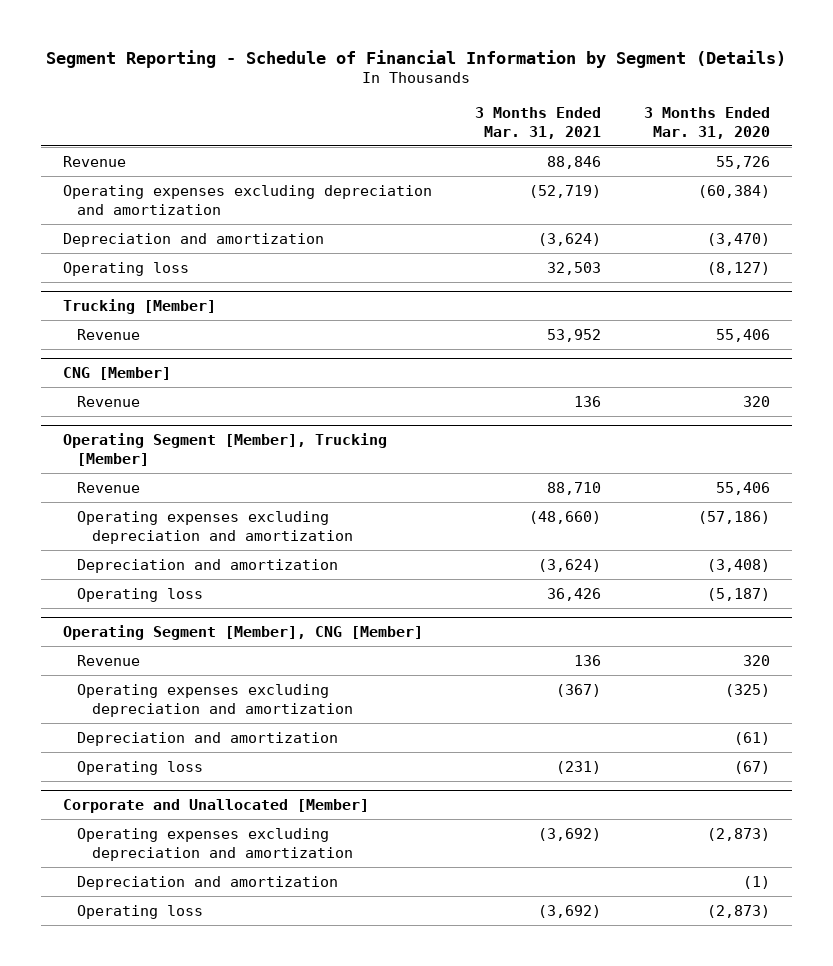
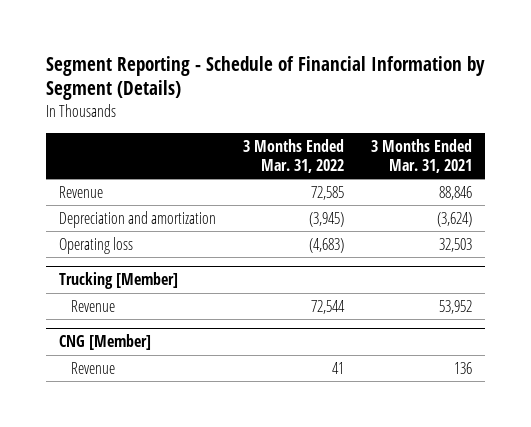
[644,106,771,139] 3 Months Ended Mar. 31, 2020 -> none
none -> [242,138,344,173] 3 Months Ended Mar. 31, 2022
[62,184,432,215] Operating expenses excluding depreciation and amortization -> none
[62,433,387,467] Operating Segment [Member], Trucking [Member] -> none
[77,481,141,493] Revenue -> none
[77,510,353,544] Operating expenses excluding depreciation and amortization -> none
[77,558,339,573] Depreciation and amortization -> none
[77,587,204,602] Operating loss -> none
[62,625,423,641] Operating Segment [Member], CNG [Member] -> none
[77,654,141,666] Revenue -> none
[77,683,353,717] Operating expenses excluding depreciation and amortization -> none
[77,731,339,746] Depreciation and amortization -> none
[77,760,204,775] Operating loss -> none
[62,799,369,814] Corporate and Unallocated [Member] -> none
[77,827,353,861] Operating expenses excluding depreciation and amortization -> none
[77,875,339,890] Depreciation and amortization -> none
[77,904,204,919] Operating loss -> none

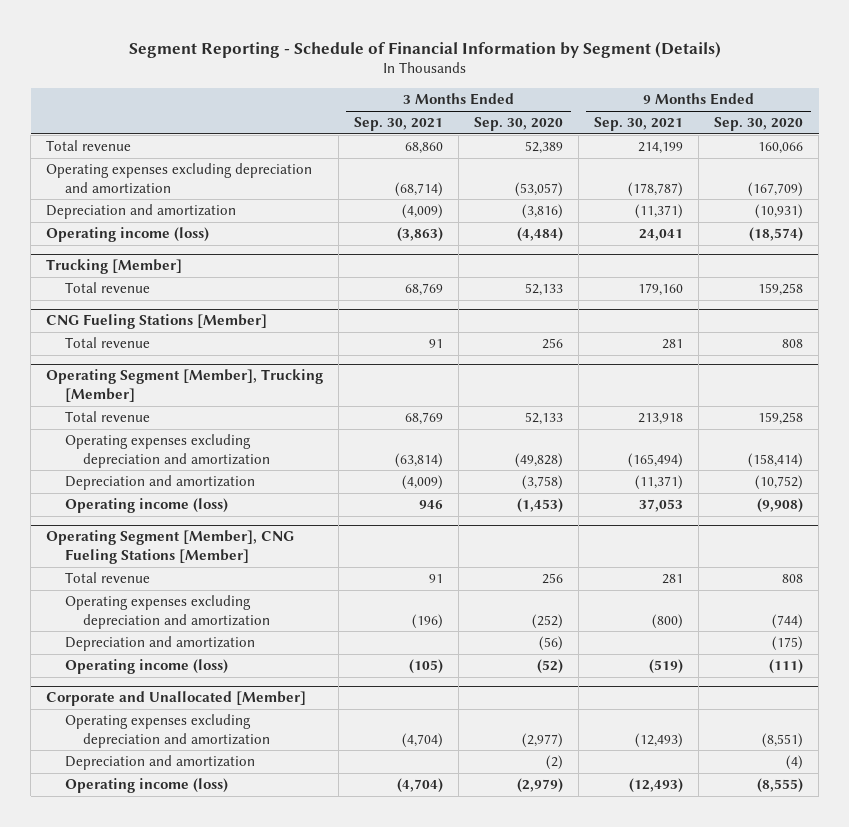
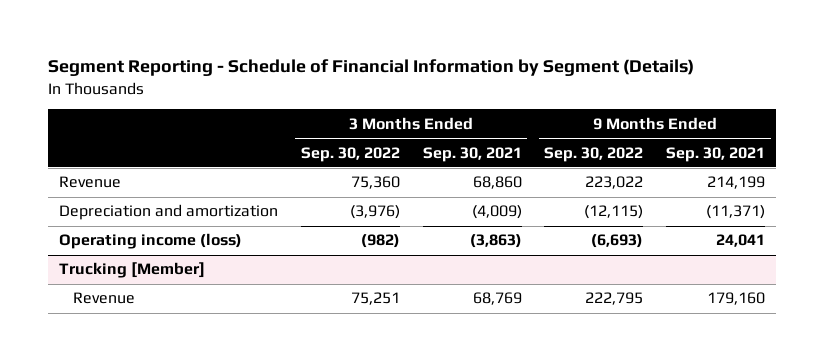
[474,117,564,132] Sep. 30, 2020 -> none
[714,117,804,132] Sep. 30, 2020 -> none
none -> [300,146,400,162] Sep. 30, 2022
none -> [544,146,644,162] Sep. 30, 2022
[46,163,313,194] Operating expenses excluding depreciation and amortization -> none
[46,140,132,152] Total revenue -> [59,176,122,189] Revenue
[46,314,268,330] CNG Fueling Stations [Member] -> none
[64,337,150,349] Total revenue -> none
[46,369,324,402] Operating Segment [Member], Trucking [Member] -> none
[64,411,150,423] Total revenue -> none
[64,434,271,468] Operating expenses excluding depreciation and amortization -> none
[64,475,255,491] Depreciation and amortization -> none
[64,498,228,514] Operating income (loss) -> none
[46,530,295,564] Operating Segment [Member], CNG Fueling Stations [Member] -> none
[64,572,150,584] Total revenue -> none
[64,595,271,629] Operating expenses excluding depreciation and amortization -> none
[64,636,255,652] Depreciation and amortization -> none
[64,659,228,675] Operating income (loss) -> none
[46,691,307,707] Corporate and Unallocated [Member] -> none
[64,714,271,748] Operating expenses excluding depreciation and amortization -> none
[64,755,255,771] Depreciation and amortization -> none
[64,778,228,794] Operating income (loss) -> none
[64,282,150,294] Total revenue -> [72,292,135,305] Revenue

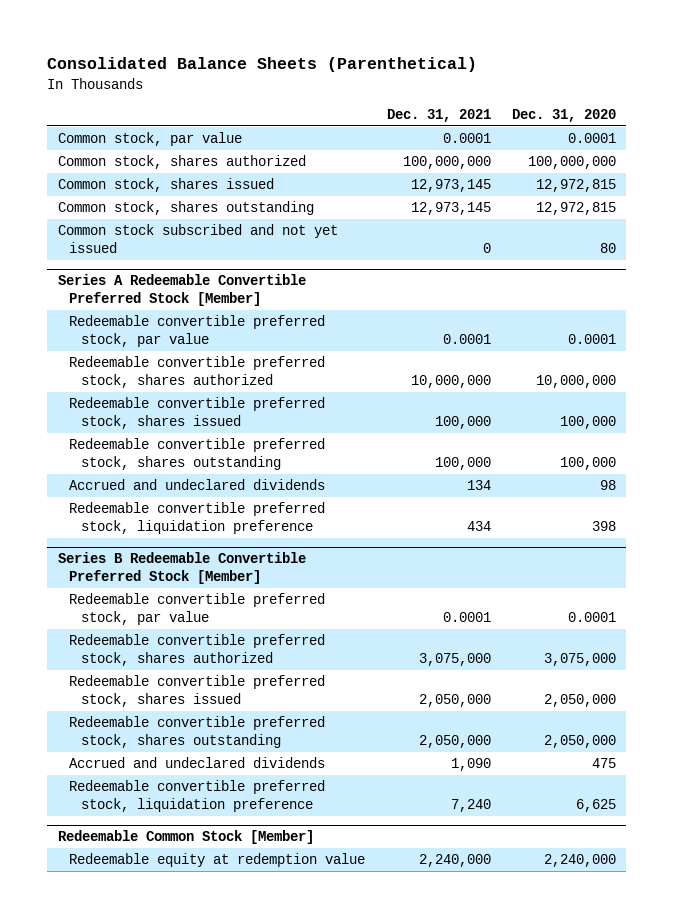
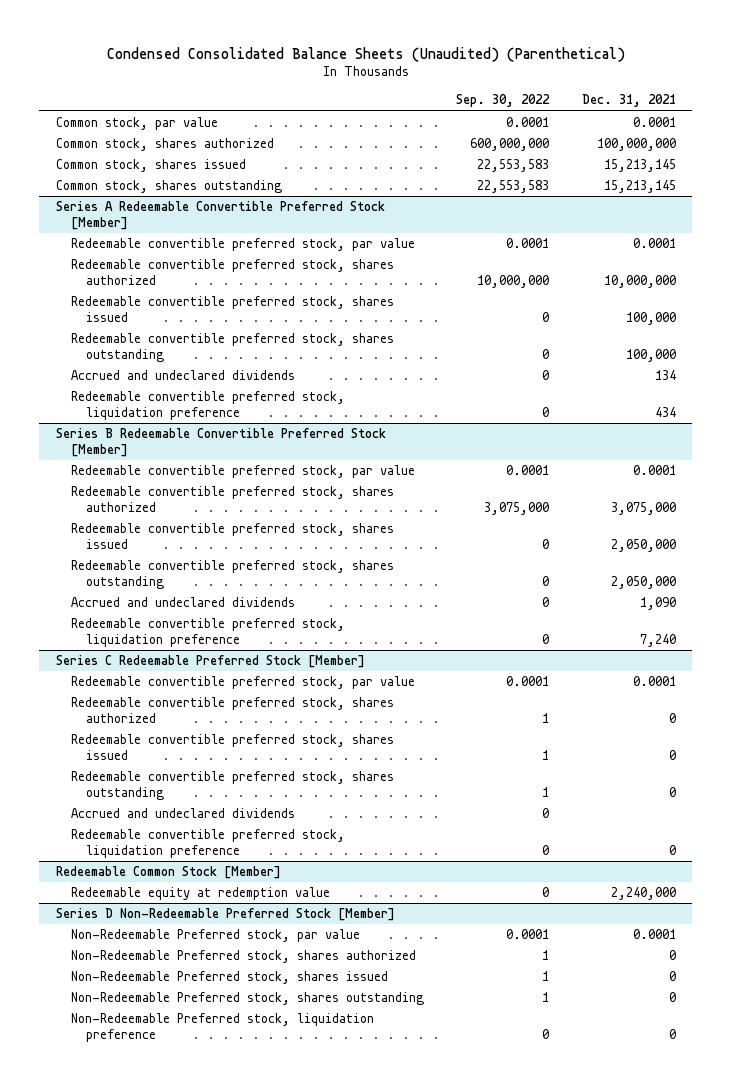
[47,57,478,73] Consolidated Balance Sheets (Parenthetical) -> [106,47,625,63] Condensed Consolidated Balance Sheets (Unaudited) (Parenthetical)
[511,109,616,123] Dec. 31, 2020 -> none
none -> [456,94,551,108] Sep. 30, 2022
[57,224,338,254] Common stock subscribed and not yet issued -> none
[410,179,491,193] 12,973,145 -> [603,159,676,173] 15,213,145
[410,202,491,216] 12,973,145 -> [603,180,676,194] 15,213,145
none -> [55,655,365,669] Series C Redeemable Preferred Stock [Member]
none -> [70,676,415,690] Redeemable convertible preferred stock, par value
none -> [70,697,394,723] Redeemable convertible preferred stock, shares authorized
none -> [70,734,394,760] Redeemable convertible preferred stock, shares issued
none -> [70,771,394,800] Redeemable convertible preferred stock, shares outstanding
none -> [70,808,295,819] Accrued and undeclared dividends
none -> [70,829,345,858] Redeemable convertible preferred stock, liquidation preference
none -> [55,908,395,922] Series D Non-Redeemable Preferred Stock [Member]
none -> [70,929,360,943] Non-Redeemable Preferred stock, par value
none -> [70,950,416,964] Non-Redeemable Preferred stock, shares authorized
none -> [70,971,388,985] Non-Redeemable Preferred stock, shares issued
none -> [70,992,424,1006] Non-Redeemable Preferred stock, shares outstanding
none -> [70,1013,374,1042] Non-Redeemable Preferred stock, liquidation preference

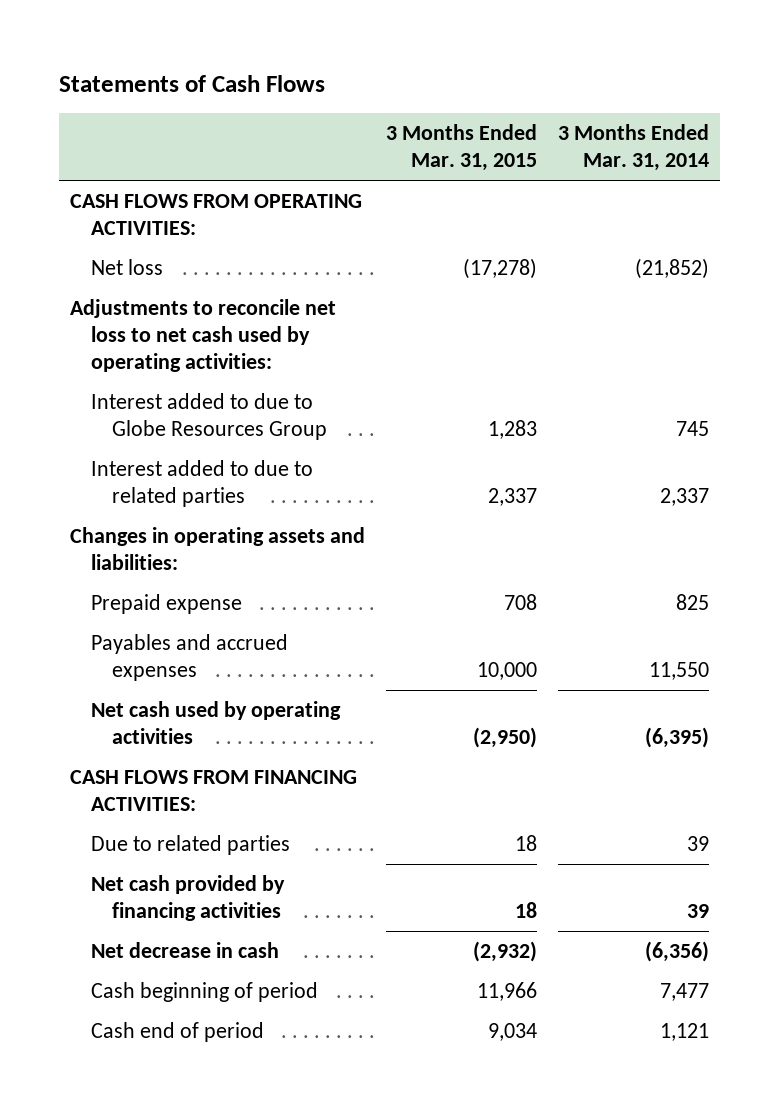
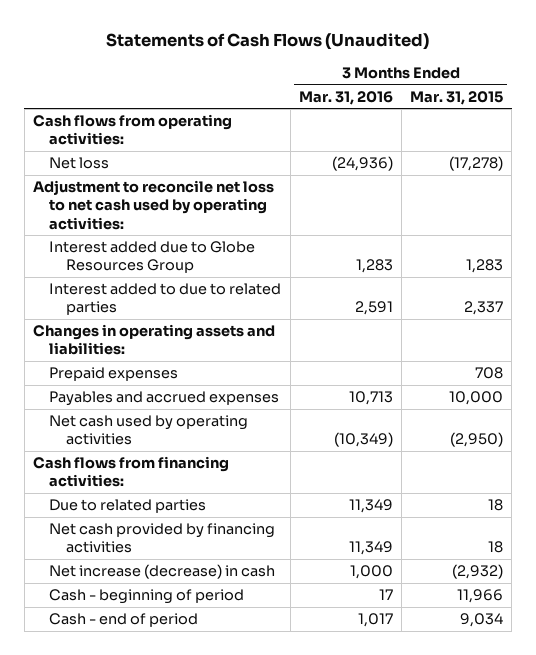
[58,75,325,93] Statements of Cash Flows -> [106,33,430,51] Statements of Cash Flows (Unaudited)
[558,124,710,172] 3 Months Ended Mar. 31, 2014 -> none
none -> [298,90,393,105] Mar. 31, 2016
[69,194,362,236] CASH FLOWS FROM OPERATING ACTIVITIES: -> [32,114,232,146] Cash flows from operating activities:
[69,299,336,372] Adjustments to reconcile net loss to net cash used by operating activities: -> [32,180,274,230] Adjustment to reconcile net loss to net cash used by operating activities:
[90,393,327,441] Interest added to due to Globe Resources Group -> [49,241,256,274] Interest added due to Globe Resources Group
[90,594,242,615] Prepaid expense -> [49,367,179,382] Prepaid expenses
[69,770,357,812] CASH FLOWS FROM FINANCING ACTIVITIES: -> [32,456,229,488] Cash flows from financing activities:
[90,942,279,959] Net decrease in cash -> [49,564,276,580] Net increase (decrease) in cash
[90,982,318,1003] Cash beginning of period -> [49,589,245,605] Cash - beginning of period
[90,1022,264,1043] Cash end of period -> [49,613,199,628] Cash - end of period

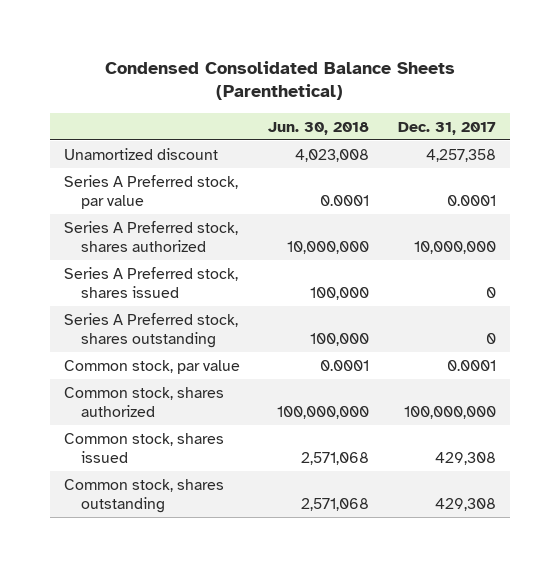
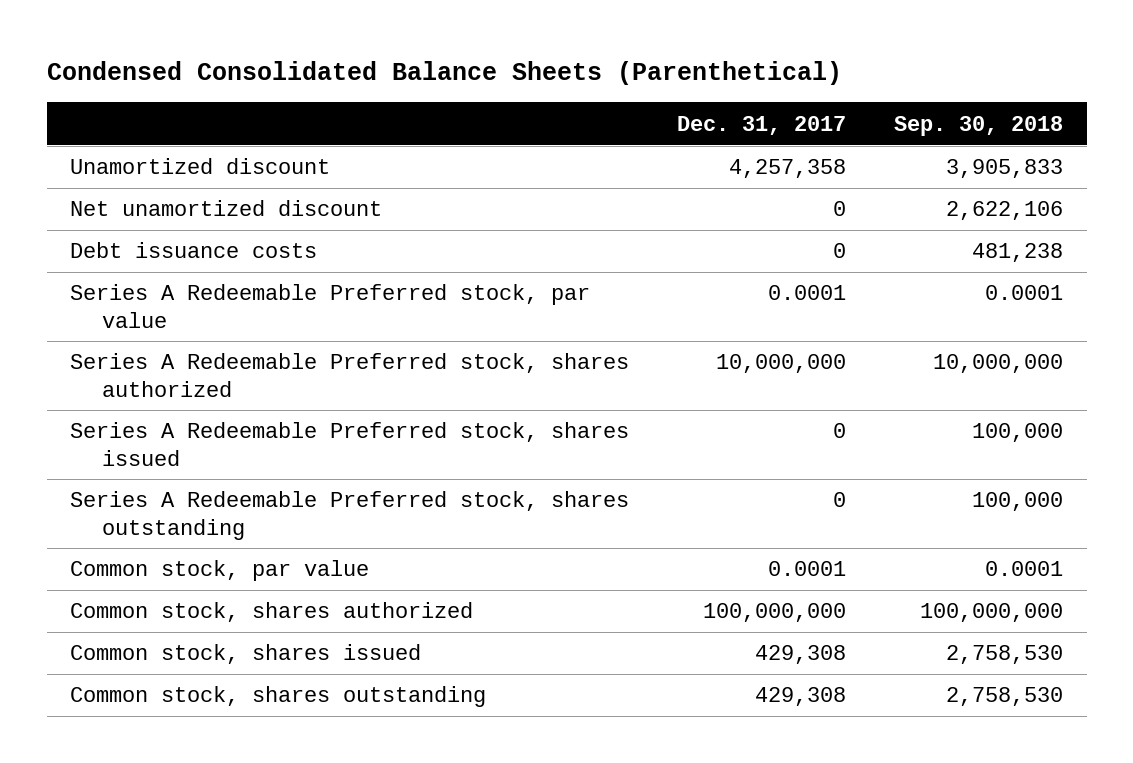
[268,121,370,135] Jun. 30, 2018 -> none
none -> [893,115,1063,136] Sep. 30, 2018
none -> [70,200,383,217] Net unamortized discount
none -> [70,242,318,259] Debt issuance costs
[64,174,239,209] Series A Preferred stock, par value -> [70,284,591,328] Series A Redeemable Preferred stock, par value
[64,220,239,252] Series A Preferred stock, shares authorized -> [70,353,630,397] Series A Redeemable Preferred stock, shares authorized
[64,266,239,298] Series A Preferred stock, shares issued -> [70,422,630,466] Series A Redeemable Preferred stock, shares issued
[64,312,239,348] Series A Preferred stock, shares outstanding -> [70,491,630,540] Series A Redeemable Preferred stock, shares outstanding

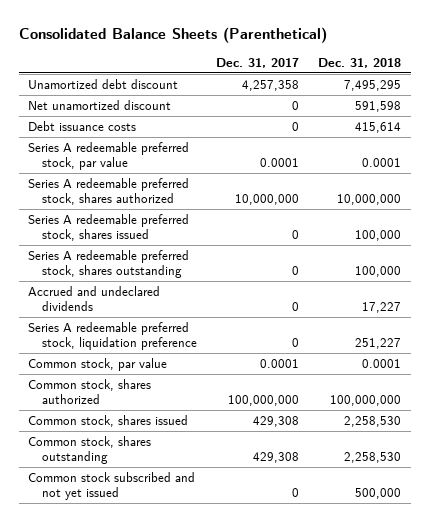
[46,61,842,86] Condensed Consolidated Balance Sheets (Parenthetical) -> [18,26,327,43] Consolidated Balance Sheets (Parenthetical)
[893,115,1063,136] Sep. 30, 2018 -> none
none -> [318,57,402,68] Dec. 31, 2018
[70,158,331,175] Unamortized discount -> [28,79,179,90] Unamortized debt discount
[70,284,591,328] Series A Redeemable Preferred stock, par value -> [28,142,190,170] Series A redeemable preferred stock, par value
[70,353,630,397] Series A Redeemable Preferred stock, shares authorized -> [28,178,190,205] Series A redeemable preferred stock, shares authorized
[70,422,630,466] Series A Redeemable Preferred stock, shares issued -> [28,214,190,241] Series A redeemable preferred stock, shares issued
[70,491,630,540] Series A Redeemable Preferred stock, shares outstanding -> [28,250,190,278] Series A redeemable preferred stock, shares outstanding
none -> [28,286,161,311] Accrued and undeclared dividends
none -> [28,322,197,350] Series A redeemable preferred stock, liquidation preference
none -> [28,472,196,500] Common stock subscribed and not yet issued

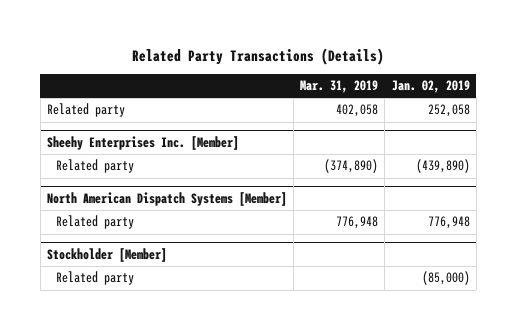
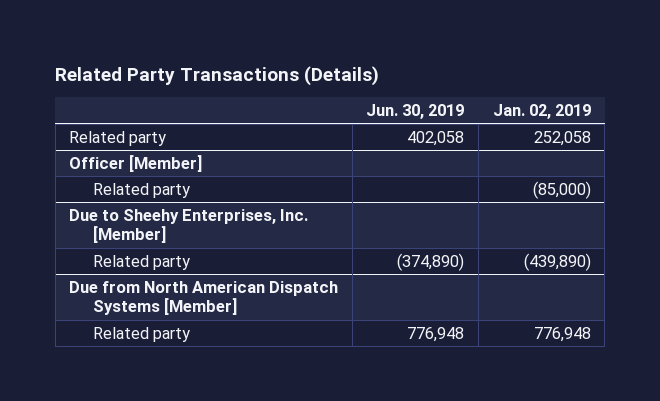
[300,80,379,94] Mar. 31, 2019 -> none
none -> [366,104,465,120] Jun. 30, 2019
none -> [69,154,203,172] Officer [Member]
none -> [93,182,191,198] Related party
[46,135,239,150] Sheehy Enterprises Inc. [Member] -> [69,208,309,244] Due to Sheehy Enterprises, Inc. [Member]
[46,191,287,206] North American Dispatch Systems [Member] -> [69,280,339,316] Due from North American Dispatch Systems [Member]
[46,247,167,262] Stockholder [Member] -> none
[56,271,135,286] Related party -> none

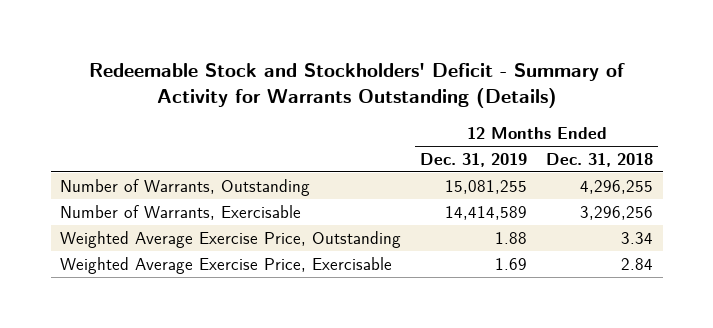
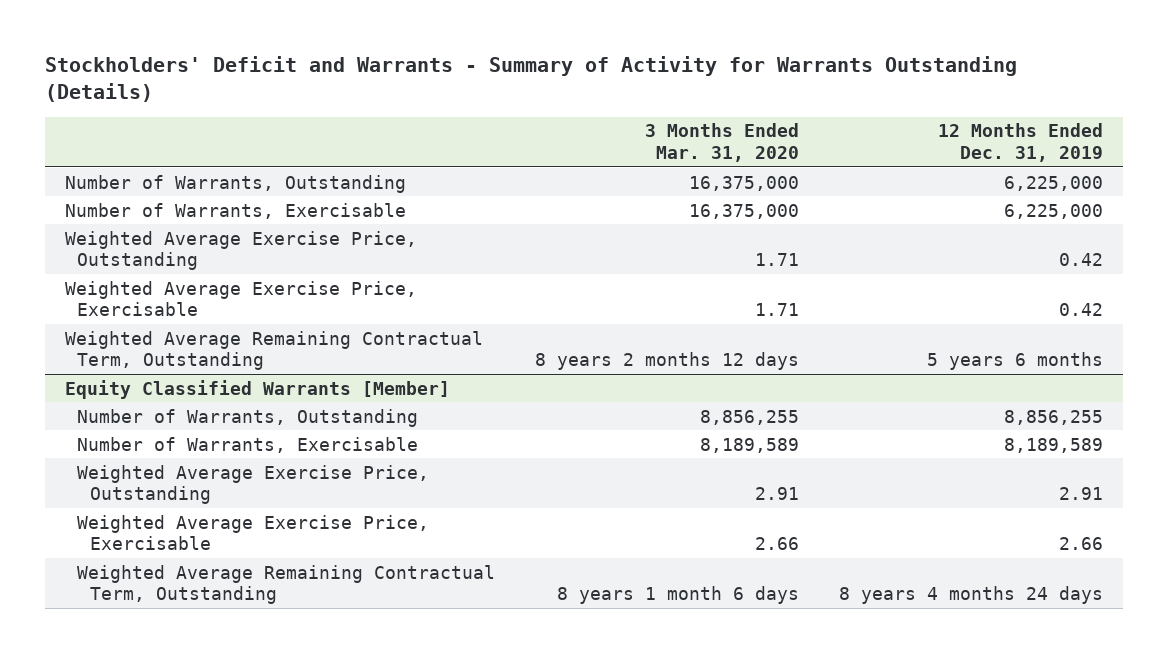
[88,63,625,109] Redeemable Stock and Stockholders' Deficit - Summary of Activity for Warrants Outstanding (Details) -> [44,55,1017,103] Stockholders' Deficit and Warrants - Summary of Activity for Warrants Outstanding (Details)
[546,152,654,167] Dec. 31, 2018 -> none
none -> [645,123,800,162] 3 Months Ended Mar. 31, 2020
[445,179,528,194] 15,081,255 -> [1003,175,1103,191] 6,225,000
[445,205,528,220] 14,414,589 -> [1003,203,1103,219] 6,225,000
[495,231,528,244] 1.88 -> [1058,253,1103,267] 0.42
[495,257,528,270] 1.69 -> [1058,303,1103,317] 0.42
none -> [64,330,483,371] Weighted Average Remaining Contractual Term, Outstanding
none -> [64,379,450,399] Equity Classified Warrants [Member]
none -> [77,408,419,427] Number of Warrants, Outstanding
none -> [77,436,419,453] Number of Warrants, Exercisable
none -> [77,464,430,505] Weighted Average Exercise Price, Outstanding
none -> [77,514,430,551] Weighted Average Exercise Price, Exercisable
none -> [77,564,496,605] Weighted Average Remaining Contractual Term, Outstanding

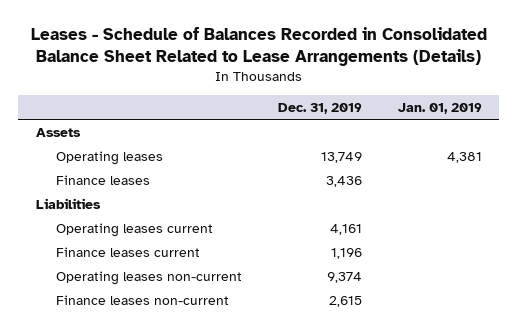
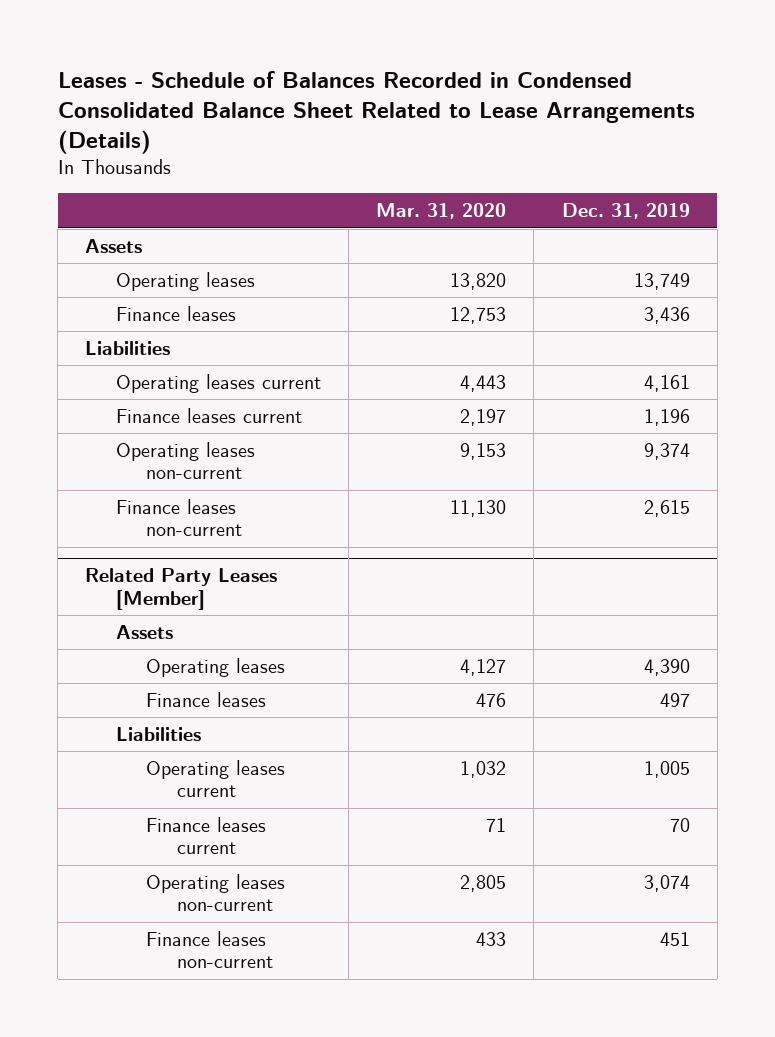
[30,26,487,66] Leases - Schedule of Balances Recorded in Consolidated Balance Sheet Related to Lease Arrangements (Details) -> [57,70,695,154] Leases - Schedule of Balances Recorded in Condensed Consolidated Balance Sheet Related to Lease Arrangements (Details)
[397,103,482,115] Jan. 01, 2019 -> none
none -> [376,203,507,220] Mar. 31, 2020
none -> [85,568,278,610] Related Party Leases [Member]
none -> [115,624,173,639] Assets
none -> [146,657,286,677] Operating leases
none -> [146,691,267,707] Finance leases
none -> [115,726,201,741] Liabilities
none -> [146,759,286,798] Operating leases current
none -> [146,816,267,855] Finance leases current
none -> [146,873,286,912] Operating leases non-current
none -> [146,930,273,969] Finance leases non-current

